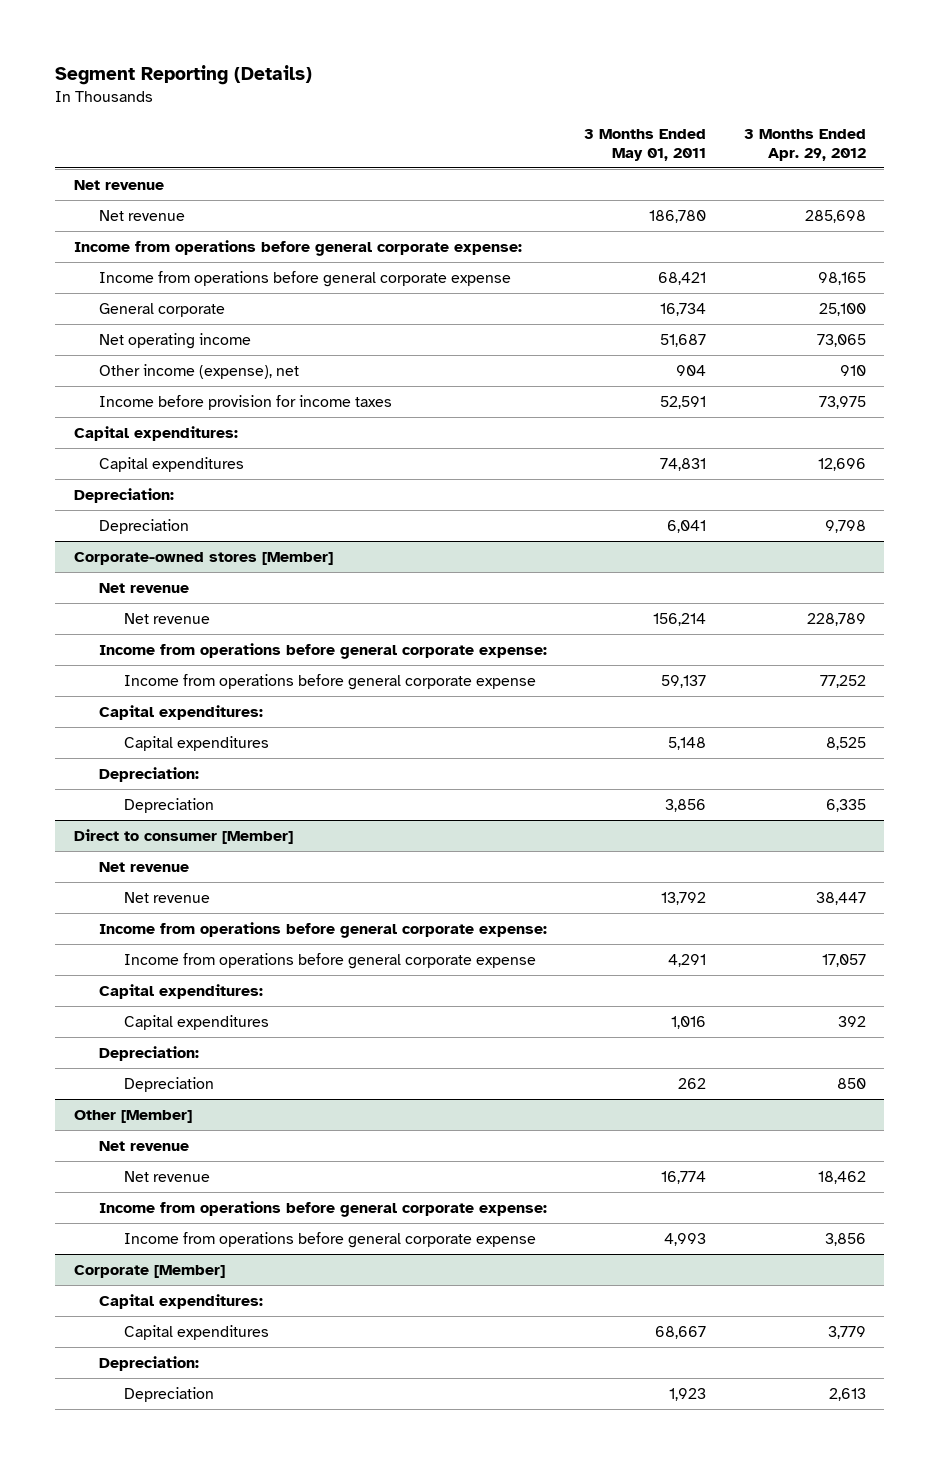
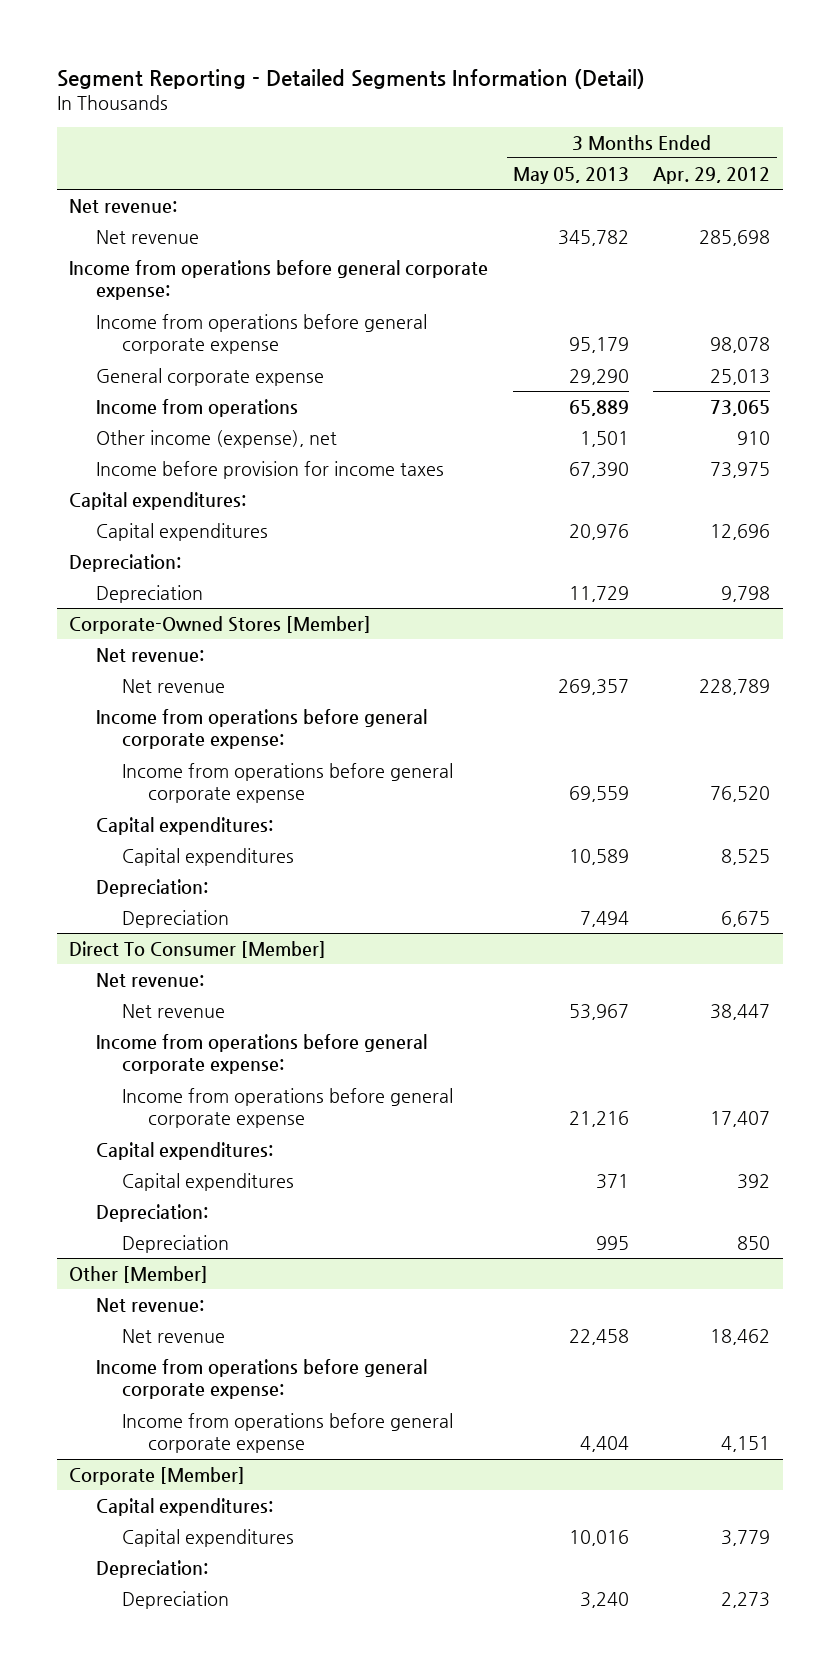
[54,64,312,85] Segment Reporting (Details) -> [56,68,645,89] Segment Reporting - Detailed Segments Information (Detail)
[584,128,707,161] 3 Months Ended May 01, 2011 -> none
none -> [512,166,629,184] May 05, 2013
[73,179,164,190] Net revenue -> [69,198,178,213] Net revenue:
[817,271,866,285] 98,165 -> [710,337,771,354] 98,078
[98,302,225,317] General corporate -> [95,367,324,386] General corporate expense
[818,302,866,316] 25,100 -> [710,368,771,385] 25,013
[98,332,251,349] Net operating income -> [95,398,298,417] Income from operations
[73,551,333,565] Corporate-owned stores [Member] -> [69,615,372,634] Corporate-Owned Stores [Member]
[98,582,189,593] Net revenue -> [95,647,204,662] Net revenue:
[819,674,866,688] 77,252 -> [710,786,771,803] 76,520
[825,798,866,812] 6,335 -> [721,910,771,927] 6,675
[73,828,293,844] Direct to consumer [Member] -> [69,940,327,958] Direct To Consumer [Member]
[98,861,189,872] Net revenue -> [95,972,204,987] Net revenue:
[821,953,866,967] 17,057 -> [710,1111,771,1128] 17,407
[98,1140,189,1151] Net revenue -> [95,1297,204,1312] Net revenue:
[824,1232,866,1246] 3,856 -> [721,1436,771,1453] 4,151
[828,1387,866,1401] 2,613 -> [721,1591,771,1608] 2,273

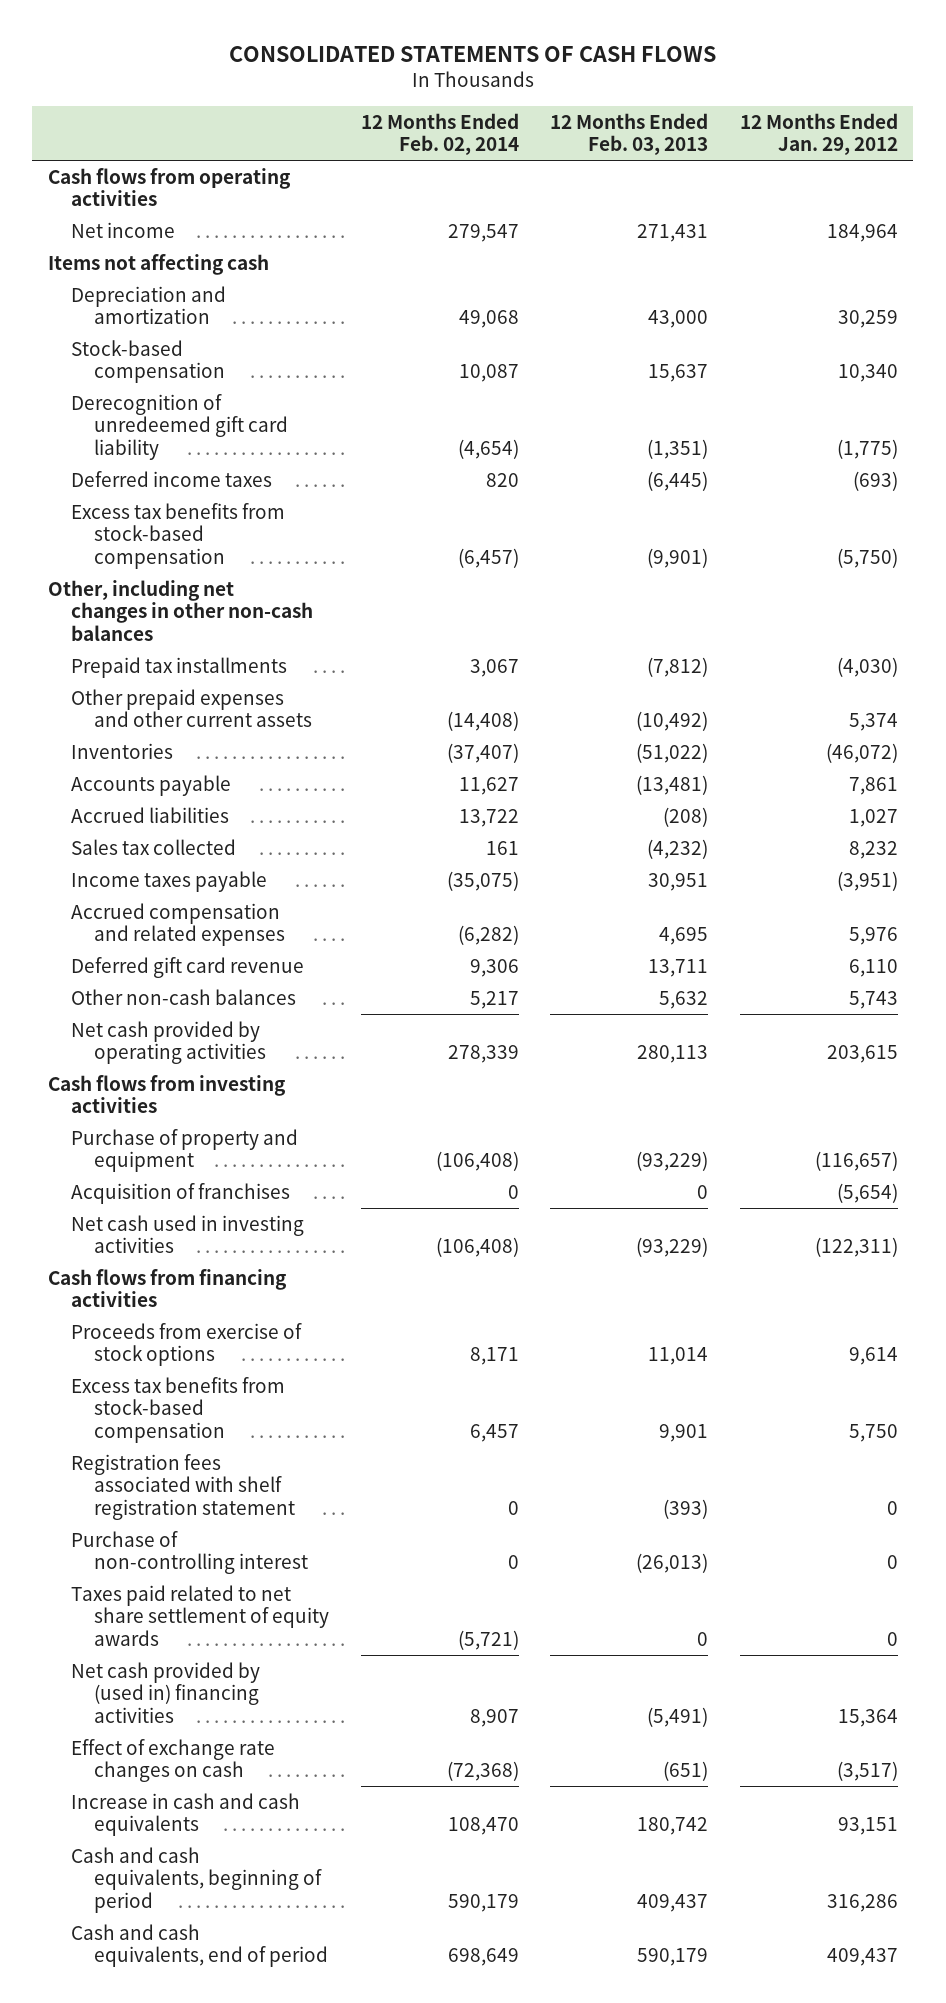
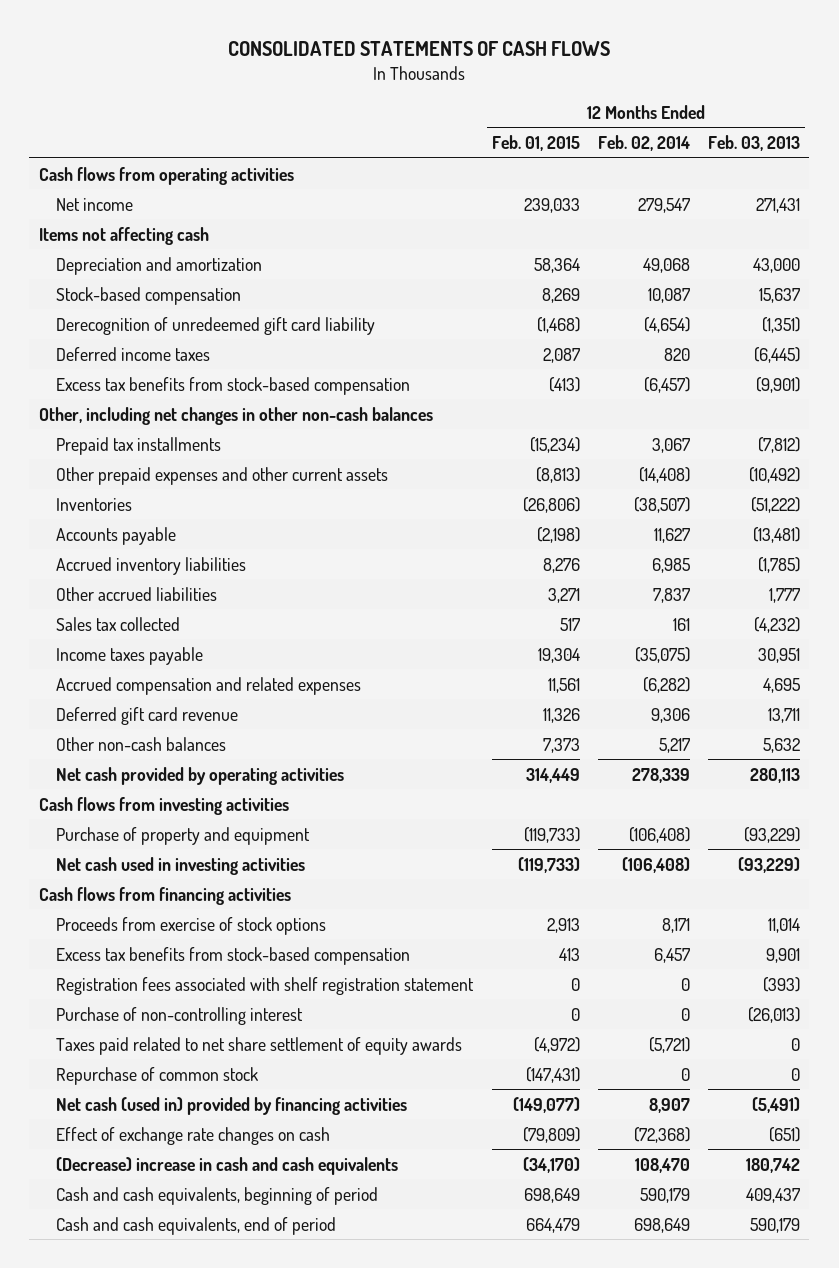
[739,112,898,156] 12 Months Ended Jan. 29, 2012 -> none
none -> [491,135,580,152] Feb. 01, 2015
[446,742,519,763] (37,407) -> [633,496,690,513] (38,507)
[636,742,709,763] (51,022) -> [751,496,801,513] (51,222)
none -> [56,556,247,575] Accrued inventory liabilities
[71,806,230,823] Accrued liabilities -> [56,586,218,601] Other accrued liabilities
[458,808,519,827] 13,722 -> [652,587,690,603] 7,837
[663,806,709,827] (208) -> [769,587,801,603] 1,777
[71,1182,291,1204] Acquisition of franchises -> none
none -> [56,1066,259,1085] Repurchase of common stock
[71,1661,261,1723] Net cash provided by (used in) financing activities -> [56,1096,408,1115] Net cash (used in) provided by financing activities
[71,1792,301,1837] Increase in cash and cash equivalents -> [56,1156,399,1175] (Decrease) increase in cash and cash equivalents

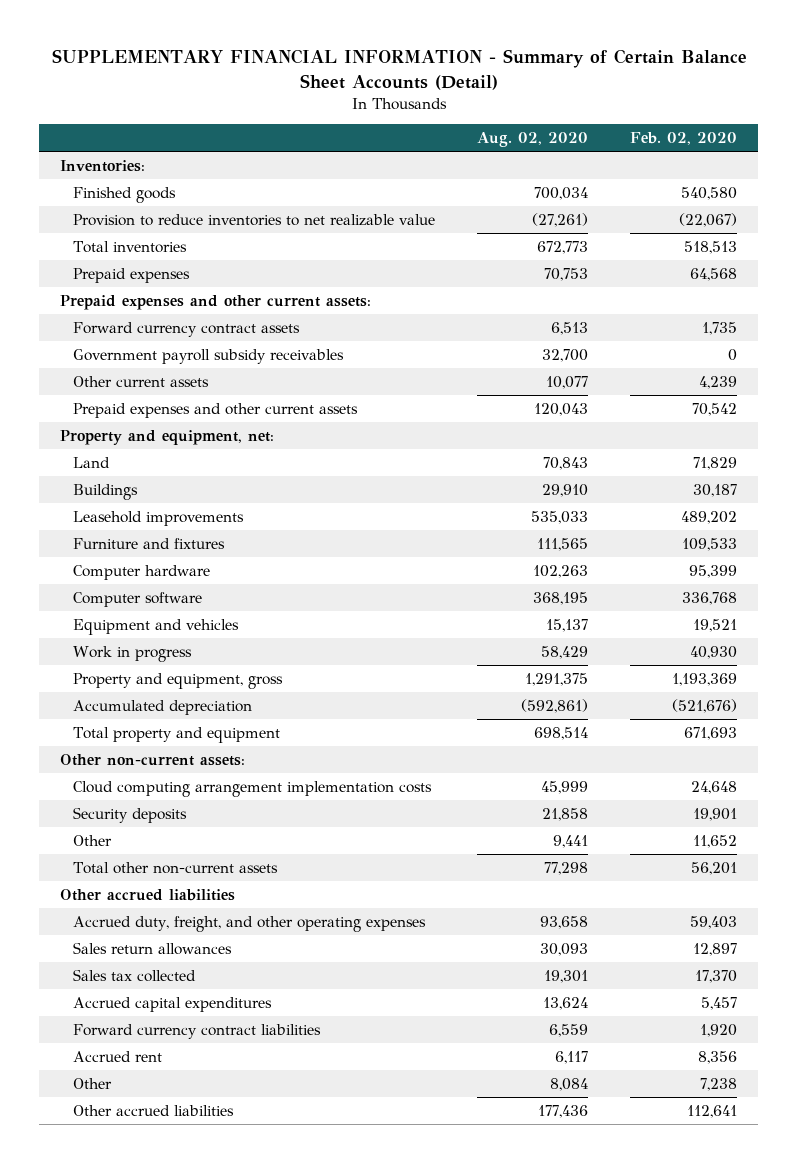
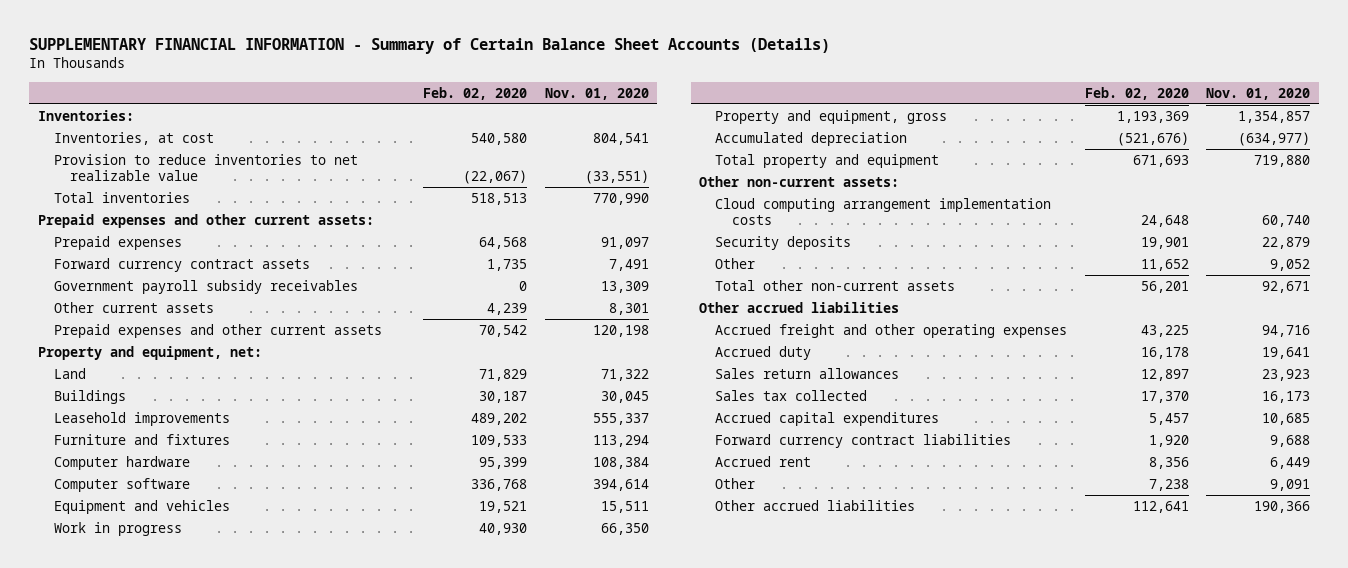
[51,49,747,90] SUPPLEMENTARY FINANCIAL INFORMATION - Summary of Certain Balance Sheet Accounts (Detail) -> [29,38,831,55] SUPPLEMENTARY FINANCIAL INFORMATION - Summary of Certain Balance Sheet Accounts (Details)
[477,132,589,148] Aug. 02, 2020 -> none
none -> [544,87,649,100] Nov. 01, 2020
[73,186,177,203] Finished goods -> [54,131,215,145] Inventories, at cost
[73,267,191,283] Prepaid expenses -> [54,235,183,250] Prepaid expenses
[73,915,427,932] Accrued duty, freight, and other operating expenses -> [715,323,1068,338] Accrued freight and other operating expenses
[689,915,737,929] 59,403 -> [1140,324,1189,337] 43,225
none -> [715,345,812,360] Accrued duty

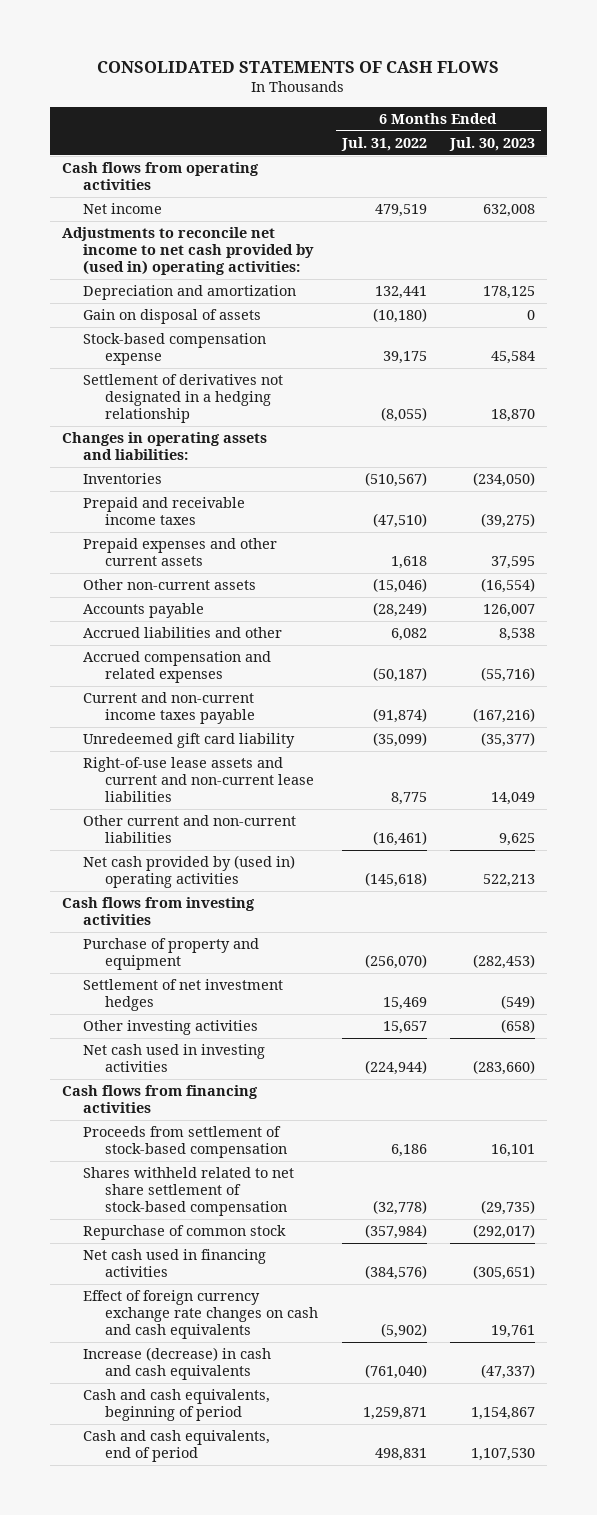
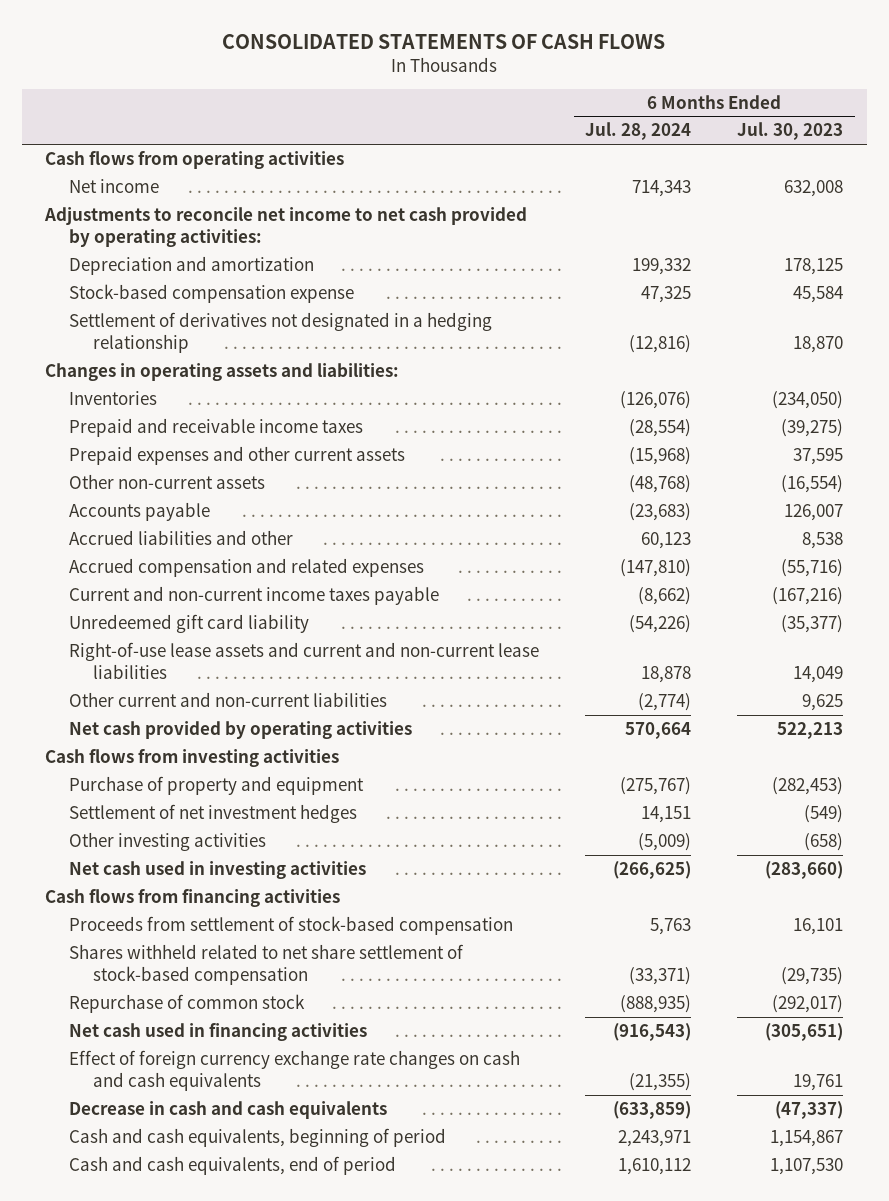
[340,137,427,152] Jul. 31, 2022 -> none
none -> [585,122,692,141] Jul. 28, 2024
[61,227,315,275] Adjustments to reconcile net income to net cash provided by (used in) operating activities: -> [44,207,528,248] Adjustments to reconcile net income to net cash provided by operating activities:
[83,309,262,325] Gain on disposal of assets -> none
[83,855,296,889] Net cash provided by (used in) operating activities -> [69,721,413,740] Net cash provided by operating activities
[83,1347,272,1381] Increase (decrease) in cash and cash equivalents -> [69,1101,388,1120] Decrease in cash and cash equivalents

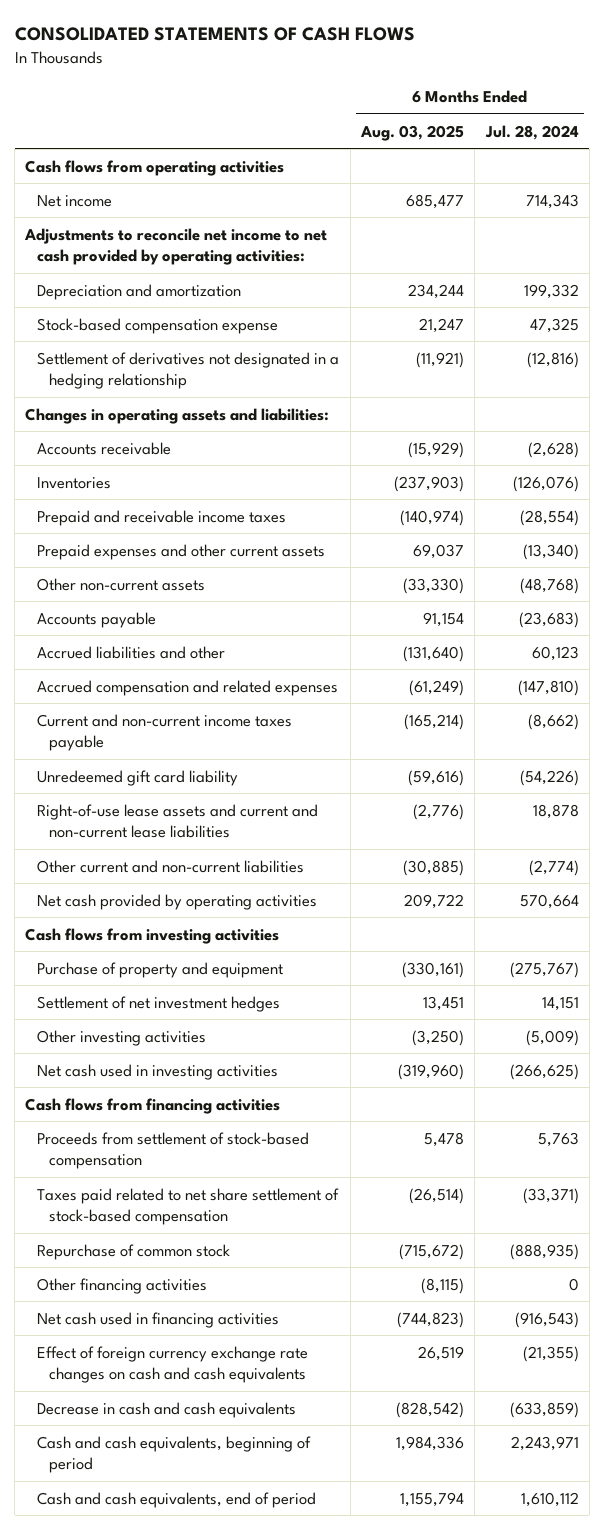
[737,122,844,141] Jul. 30, 2023 -> none
none -> [359,124,464,141] Aug. 03, 2025
none -> [37,441,172,455] Accounts receivable
[629,447,692,466] (15,968) -> [522,543,579,560] (13,340)
[69,944,465,986] Shares withheld related to net share settlement of stock-based compensation -> [37,1187,340,1226] Taxes paid related to net share settlement of stock-based compensation
none -> [37,1277,208,1294] Other financing activities

